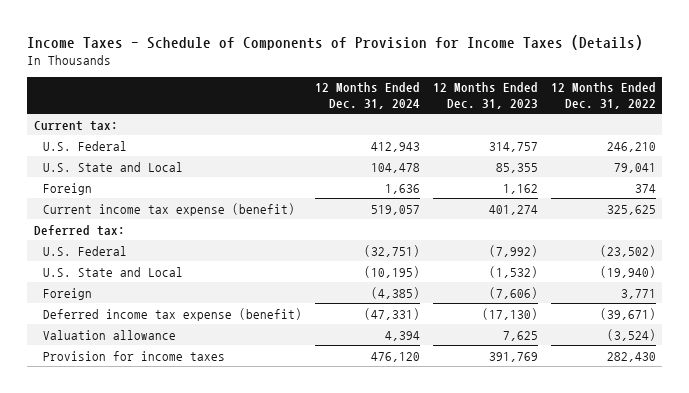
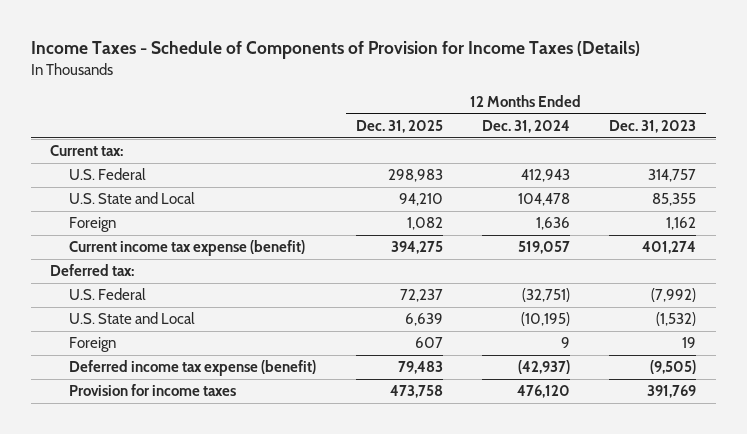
[550,82,656,109] 12 Months Ended Dec. 31, 2022 -> none
none -> [355,120,443,134] Dec. 31, 2025
[43,329,177,340] Valuation allowance -> none
[370,286,420,299] (4,385) -> [561,337,571,349] 9
[488,286,538,299] (7,606) -> [682,337,697,349] 19
[363,307,420,320] (47,331) -> [518,360,571,375] (42,937)
[481,307,538,320] (17,130) -> [650,360,697,375] (9,505)

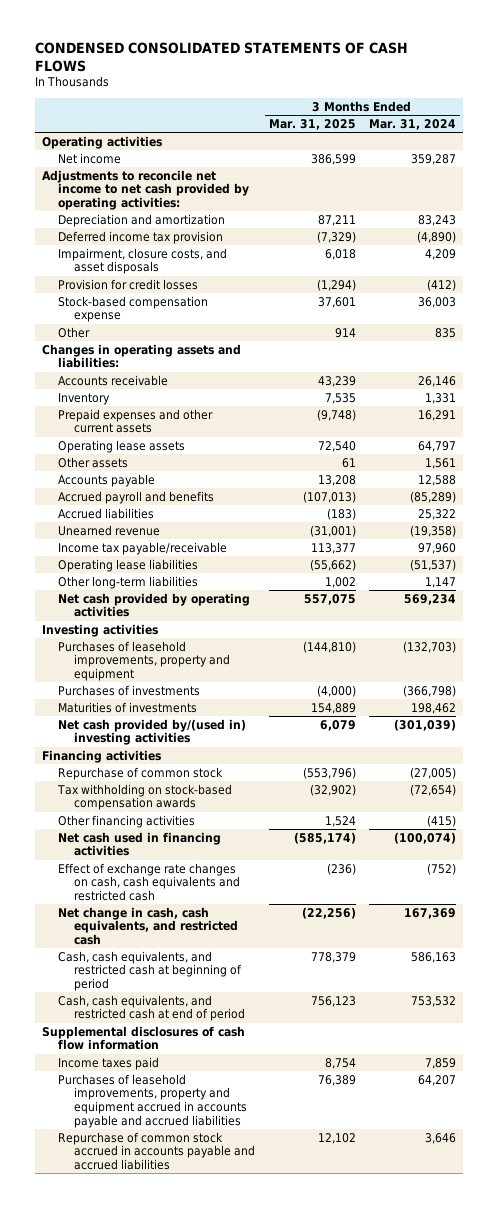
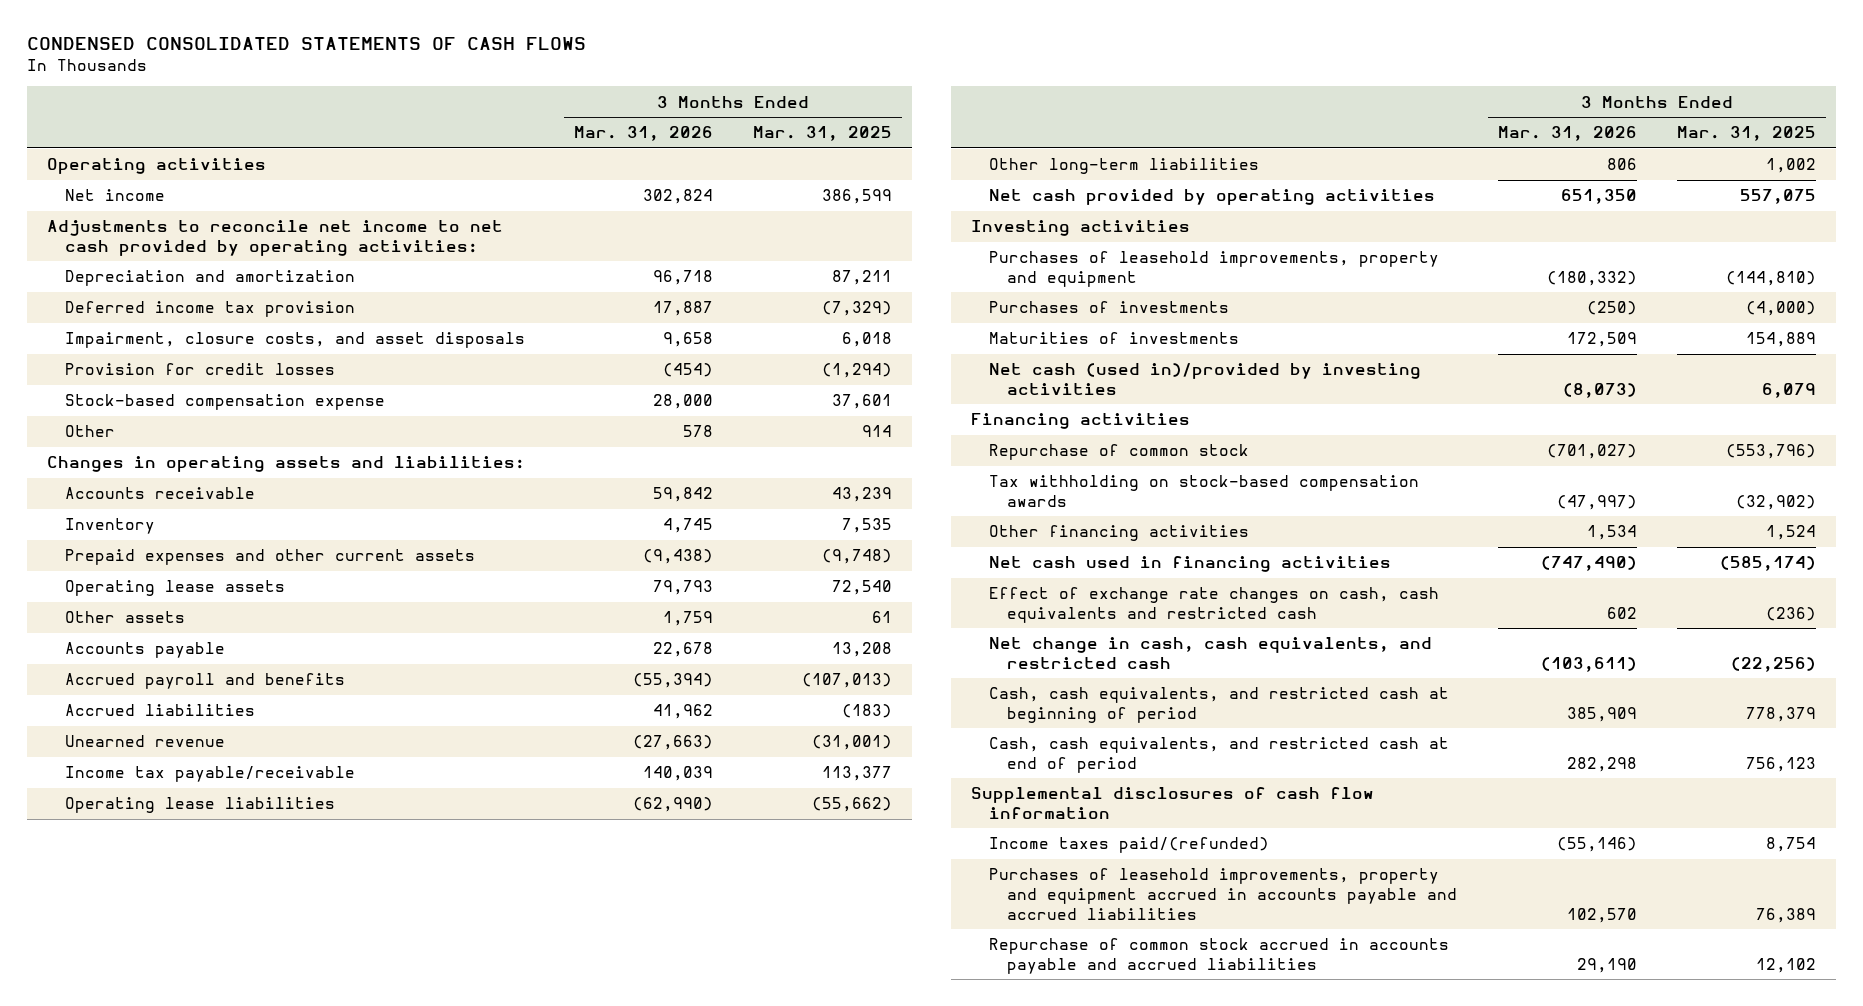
[369,118,457,130] Mar. 31, 2024 -> none
none -> [573,126,713,142] Mar. 31, 2026
[57,718,246,746] Net cash provided by/(used in) investing activities -> [989,363,1422,395] Net cash (used in)/provided by investing activities
[57,1056,159,1070] Income taxes paid -> [989,837,1270,854] Income taxes paid/(refunded)

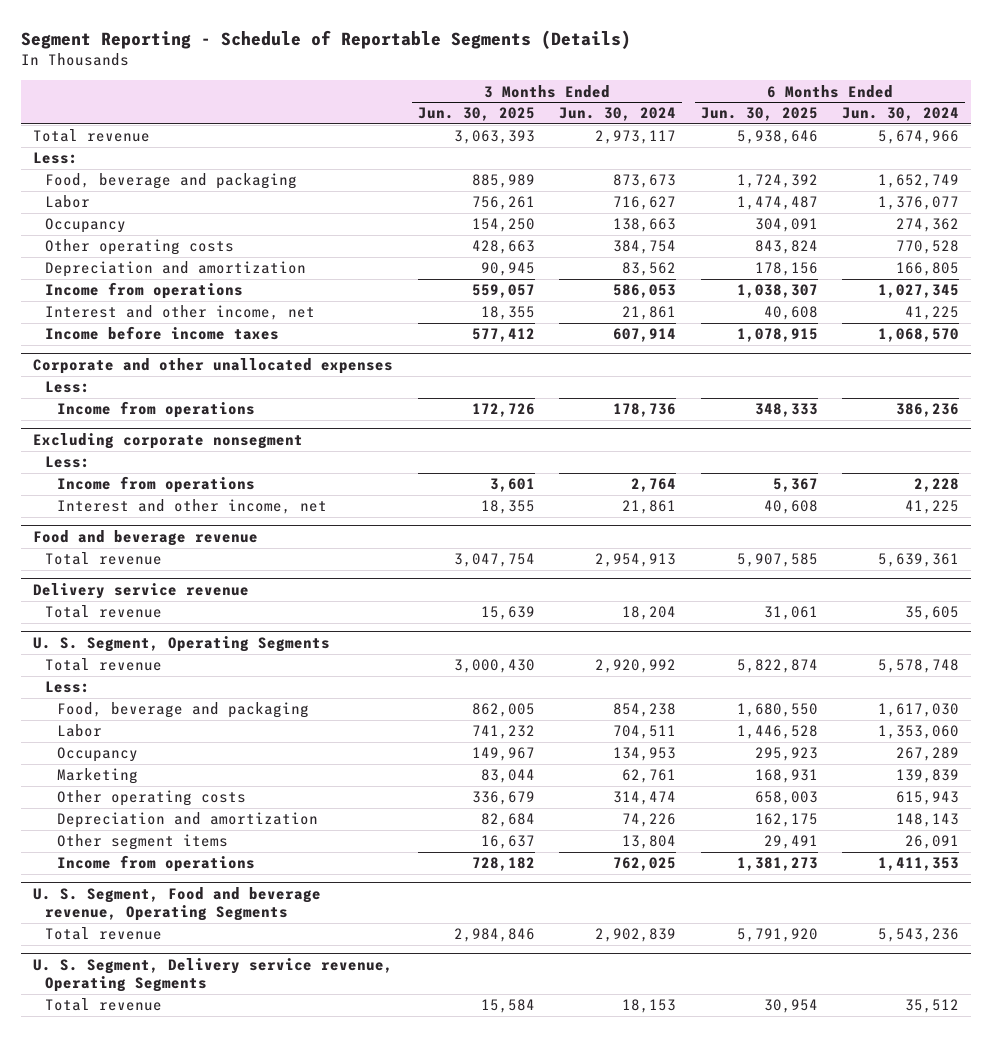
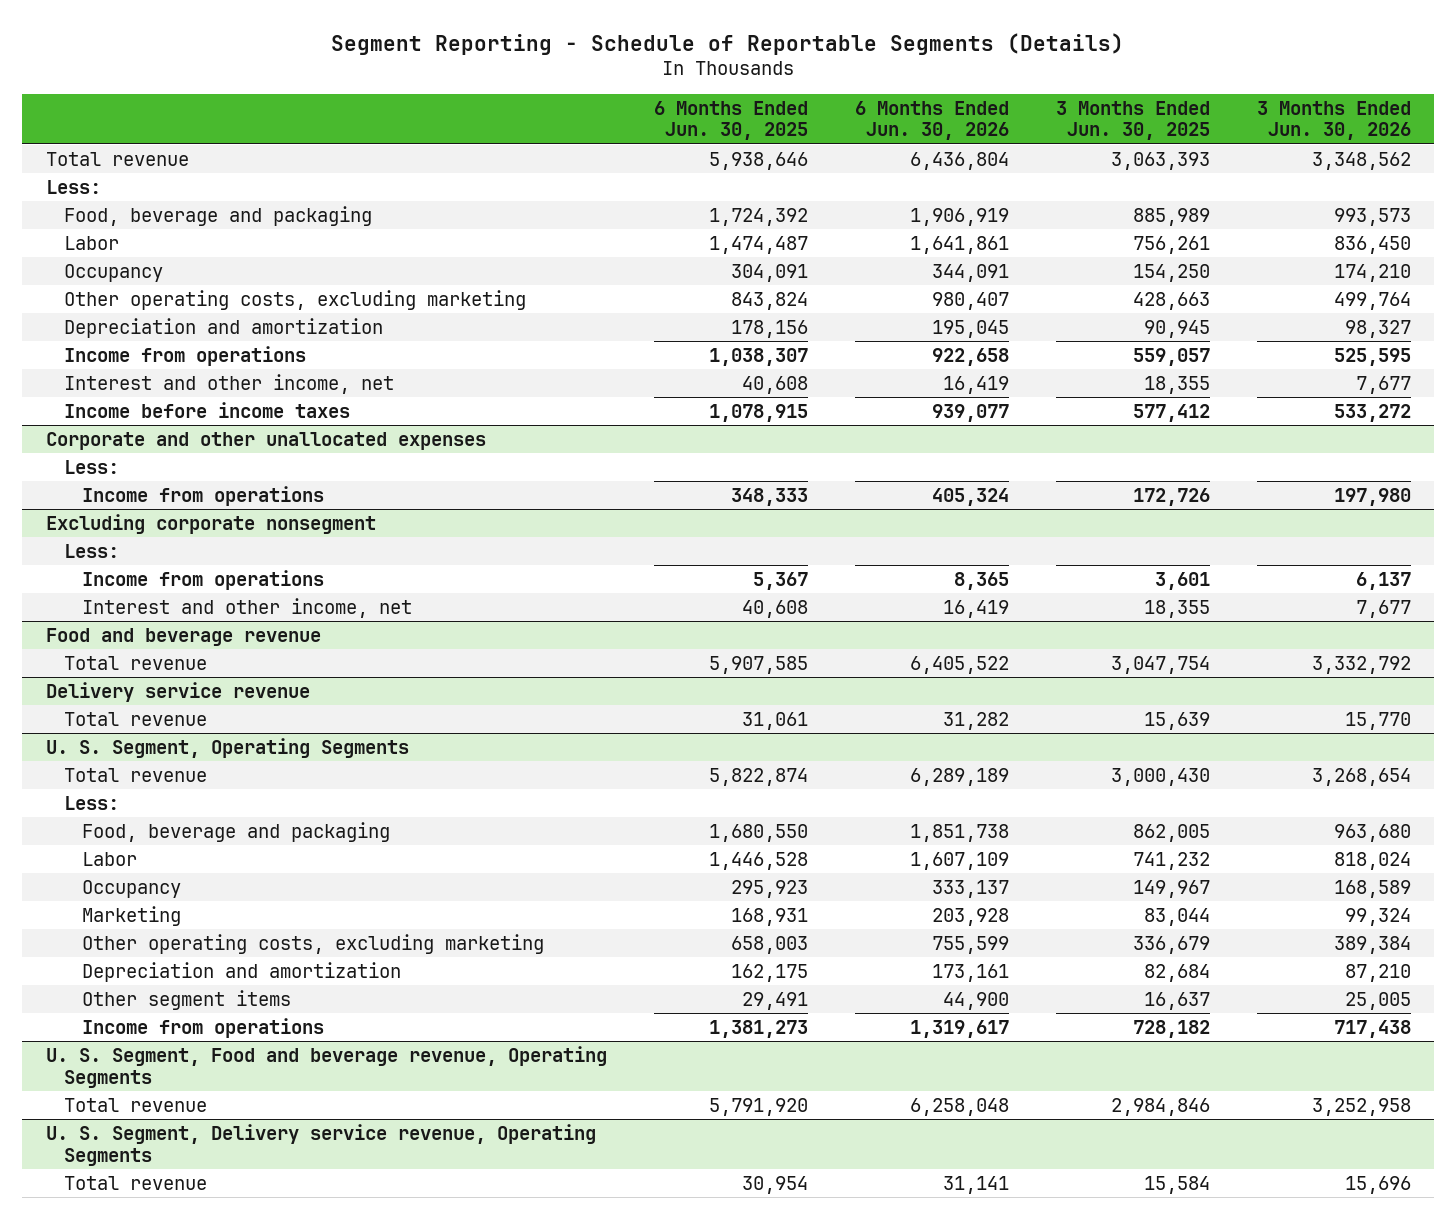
[559,107,677,122] Jun. 30, 2024 -> none
[842,107,960,122] Jun. 30, 2024 -> none
none -> [854,100,1009,141] 6 Months Ended Jun. 30, 2026
none -> [1256,100,1411,141] 3 Months Ended Jun. 30, 2026
[44,239,234,256] Other operating costs -> [63,289,526,310] Other operating costs, excluding marketing
[56,790,246,807] Other operating costs -> [81,933,544,954] Other operating costs, excluding marketing

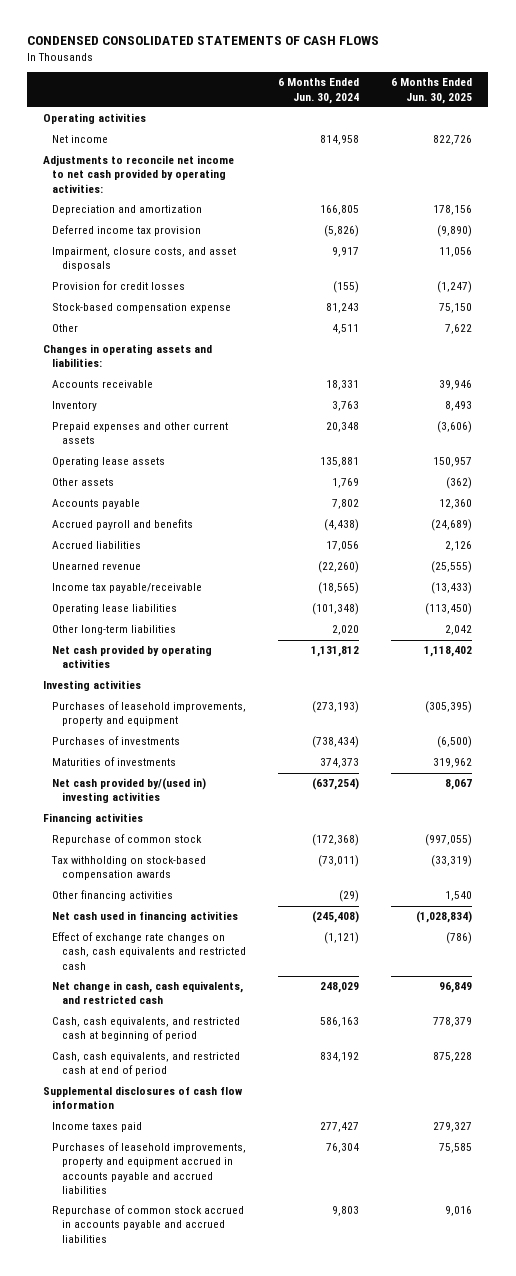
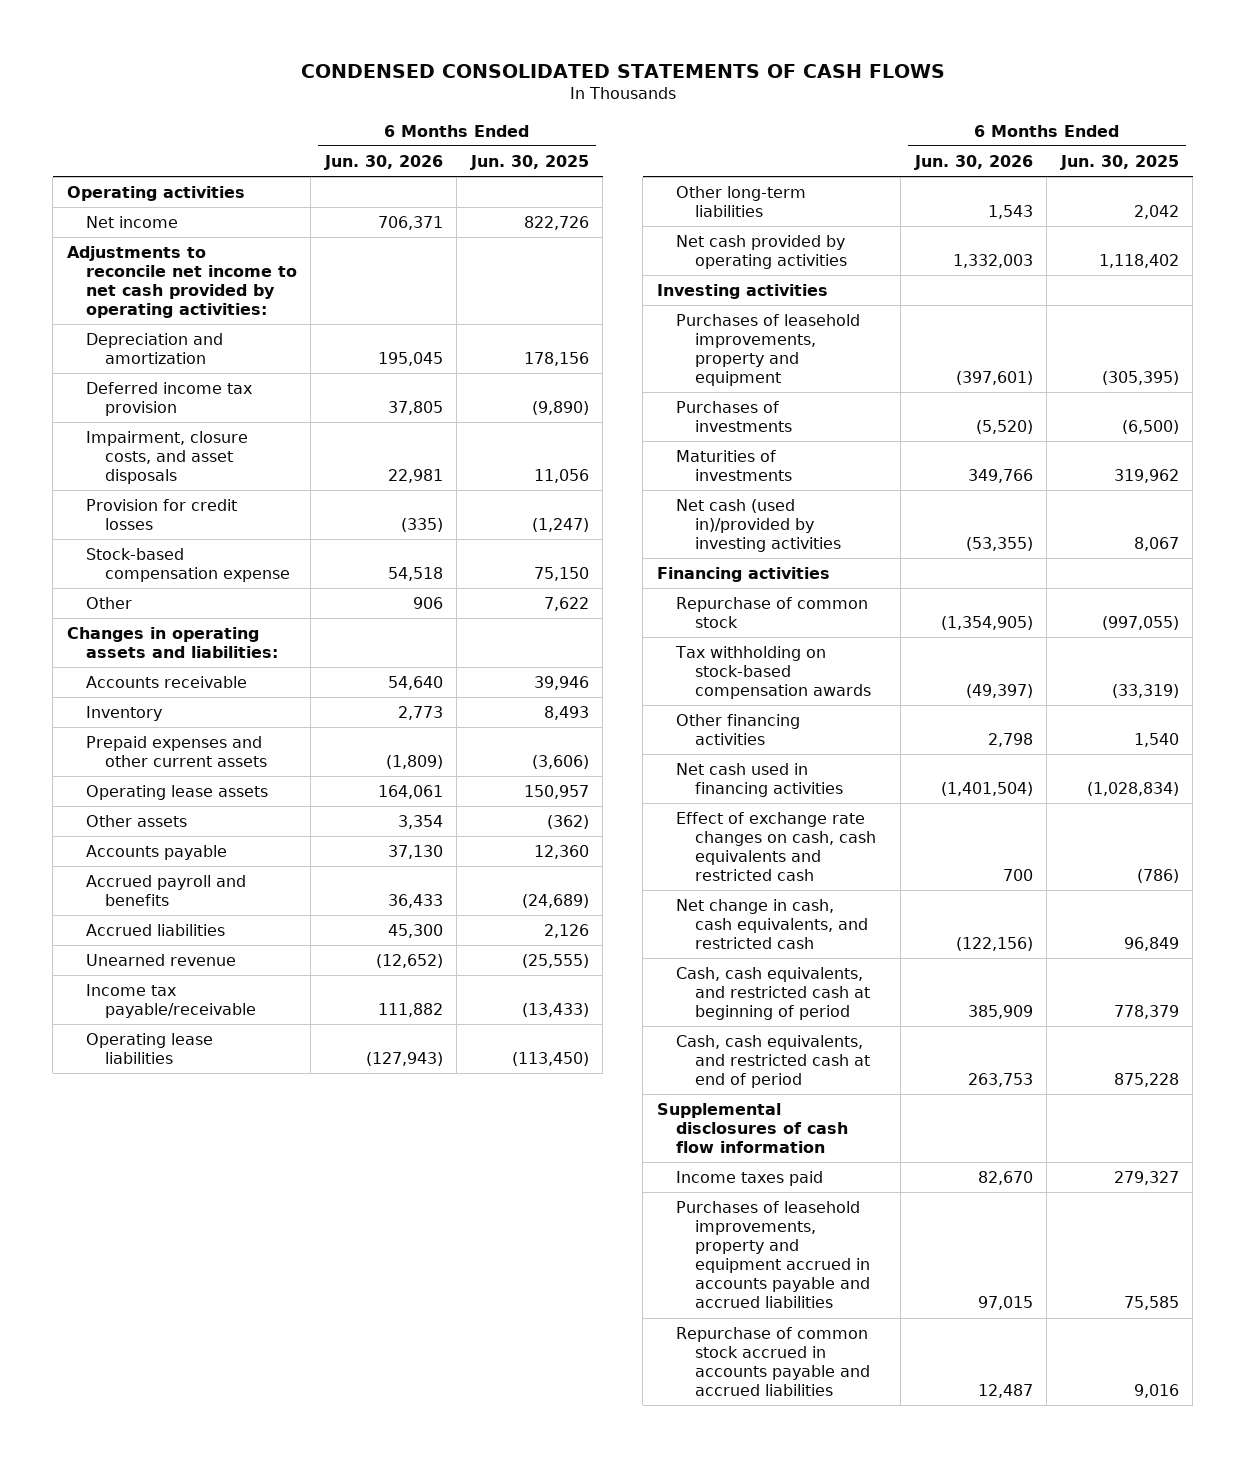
[278,78,360,104] 6 Months Ended Jun. 30, 2024 -> none
none -> [323,155,443,171] Jun. 30, 2026
[52,778,207,804] Net cash provided by/(used in) investing activities -> [675,499,841,553] Net cash (used in)/provided by investing activities

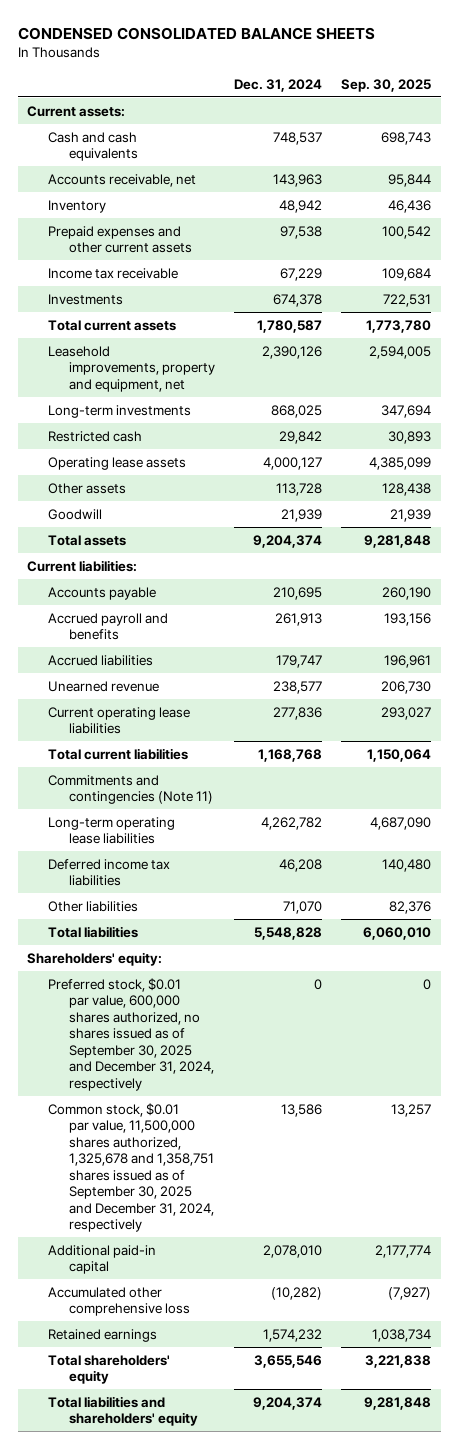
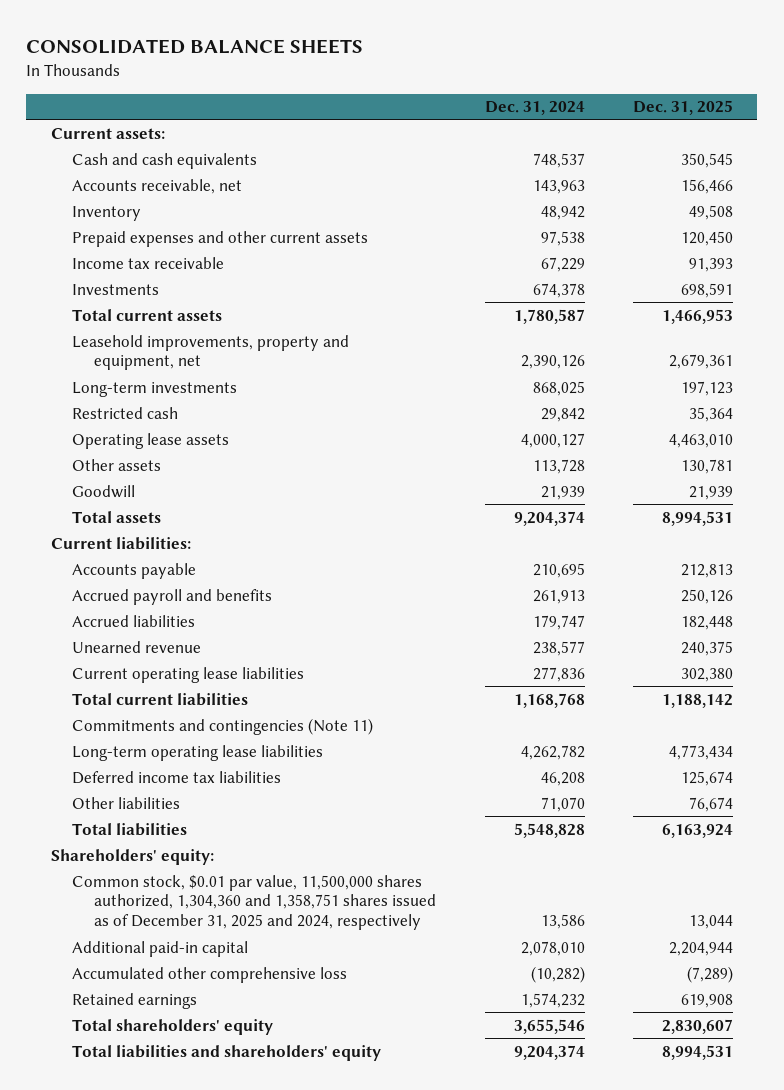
[17,26,375,40] CONDENSED CONSOLIDATED BALANCE SHEETS -> [26,39,364,55] CONSOLIDATED BALANCE SHEETS
[341,78,432,92] Sep. 30, 2025 -> none
none -> [633,100,734,116] Dec. 31, 2025
[48,977,214,1091] Preferred stock, $0.01 par value, 600,000 shares authorized, no shares issued as of September 30, 2025 and December 31, 2024, respectively -> none
[48,1102,214,1233] Common stock, $0.01 par value, 11,500,000 shares authorized, 1,325,678 and 1,358,751 shares issued as of September 30, 2025 and December 31, 2024, respectively -> [72,874,437,931] Common stock, $0.01 par value, 11,500,000 shares authorized, 1,304,360 and 1,358,751 shares issued as of December 31, 2025 and 2024, respectively

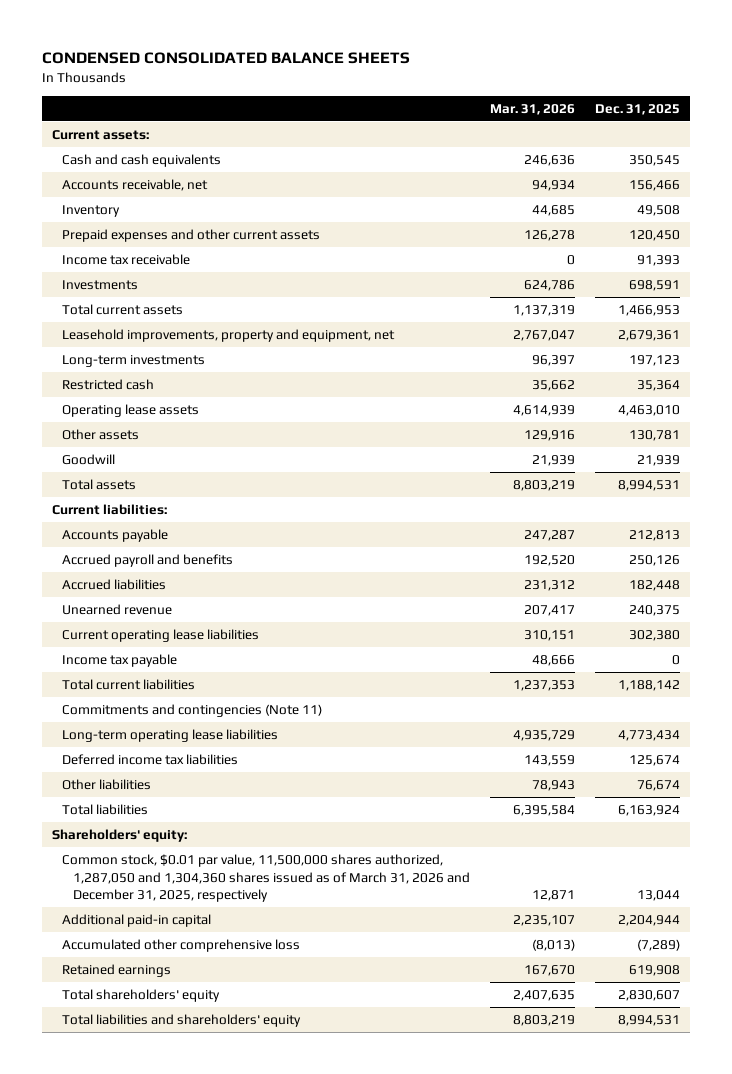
[26,39,364,55] CONSOLIDATED BALANCE SHEETS -> [41,52,410,65] CONDENSED CONSOLIDATED BALANCE SHEETS
[484,101,585,116] Dec. 31, 2024 -> none
none -> [490,103,576,115] Mar. 31, 2026
none -> [62,654,178,668] Income tax payable
[72,874,437,931] Common stock, $0.01 par value, 11,500,000 shares authorized, 1,304,360 and 1,358,751 shares issued as of December 31, 2025 and 2024, respectively -> [62,854,470,903] Common stock, $0.01 par value, 11,500,000 shares authorized, 1,287,050 and 1,304,360 shares issued as of March 31, 2026 and December 31, 2025, respectively

